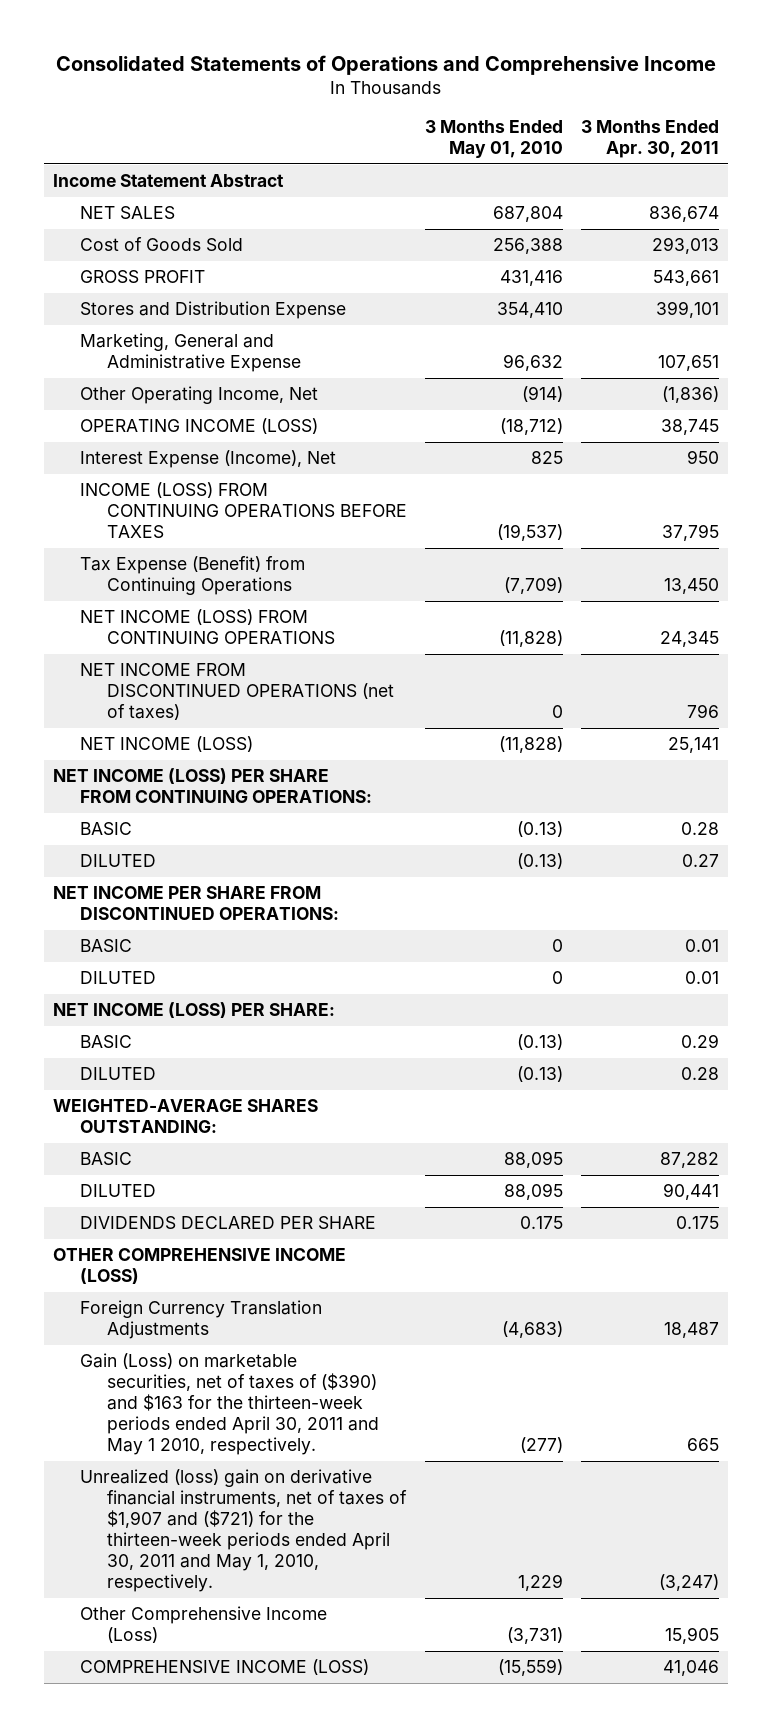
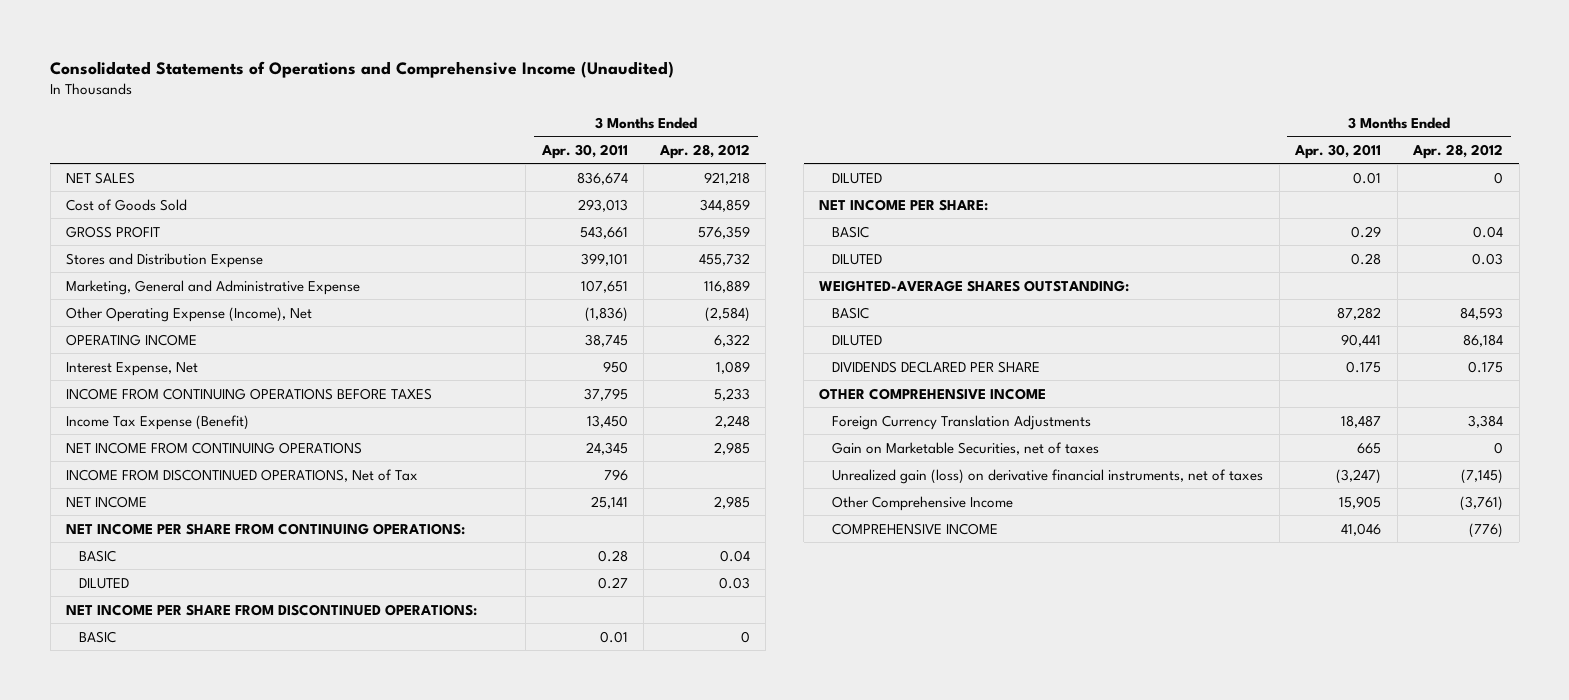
[56,54,717,75] Consolidated Statements of Operations and Comprehensive Income -> [50,60,675,78] Consolidated Statements of Operations and Comprehensive Income (Unaudited)
[425,120,564,159] 3 Months Ended May 01, 2010 -> none
none -> [658,143,750,159] Apr. 28, 2012
[52,174,284,188] Income Statement Abstract -> none
[79,386,318,405] Other Operating Income, Net -> [66,306,313,322] Other Operating Expense (Income), Net
[79,418,318,435] OPERATING INCOME (LOSS) -> [66,333,198,346] OPERATING INCOME
[79,450,336,469] Interest Expense (Income), Net -> [66,361,199,376] Interest Expense, Net
[79,482,408,539] INCOME (LOSS) FROM CONTINUING OPERATIONS BEFORE TAXES -> [66,387,433,400] INCOME FROM CONTINUING OPERATIONS BEFORE TAXES
[79,556,305,596] Tax Expense (Benefit) from Continuing Operations -> [66,414,250,430] Income Tax Expense (Benefit)
[79,609,336,645] NET INCOME (LOSS) FROM CONTINUING OPERATIONS -> [66,441,363,454] NET INCOME FROM CONTINUING OPERATIONS
[79,663,395,721] NET INCOME FROM DISCONTINUED OPERATIONS (net of taxes) -> [66,468,419,482] INCOME FROM DISCONTINUED OPERATIONS, Net of Tax
[79,736,253,753] NET INCOME (LOSS) -> [66,495,148,508] NET INCOME
[52,768,372,804] NET INCOME (LOSS) PER SHARE FROM CONTINUING OPERATIONS: -> [66,522,466,535] NET INCOME PER SHARE FROM CONTINUING OPERATIONS:
[52,1002,335,1019] NET INCOME (LOSS) PER SHARE: -> [819,198,989,211] NET INCOME PER SHARE:
[52,1248,346,1285] OTHER COMPREHENSIVE INCOME (LOSS) -> [819,387,1047,400] OTHER COMPREHENSIVE INCOME
[79,1353,380,1456] Gain (Loss) on marketable securities, net of taxes of ($390) and $163 for the thirteen-week periods ended April 30, 2011 and May 1 2010, respectively. -> [832,441,1100,455] Gain on Marketable Securities, net of taxes
[79,1469,408,1592] Unrealized (loss) gain on derivative financial instruments, net of taxes of $1,907 and ($721) for the thirteen-week periods ended April 30, 2011 and May 1, 2010, respectively. -> [832,468,1264,484] Unrealized gain (loss) on derivative financial instruments, net of taxes
[79,1606,327,1644] Other Comprehensive Income (Loss) -> [832,495,1014,511] Other Comprehensive Income
[79,1659,369,1676] COMPREHENSIVE INCOME (LOSS) -> [832,522,999,535] COMPREHENSIVE INCOME

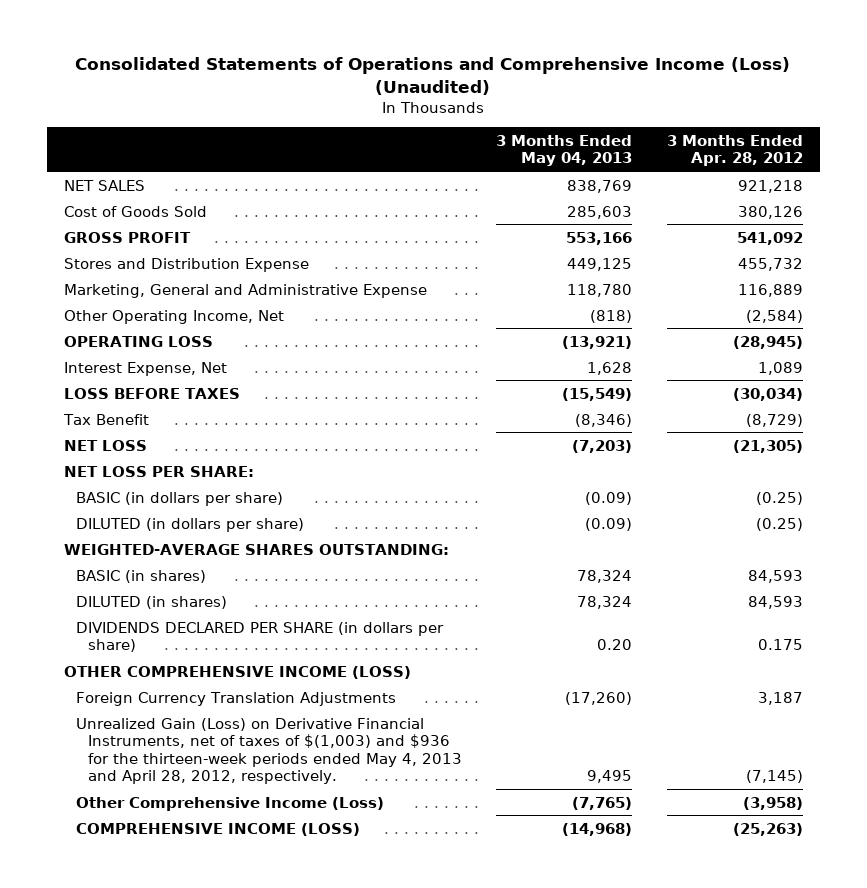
[50,60,675,78] Consolidated Statements of Operations and Comprehensive Income (Unaudited) -> [75,56,791,95] Consolidated Statements of Operations and Comprehensive Income (Loss) (Unaudited)
[540,143,628,159] Apr. 30, 2011 -> none
none -> [496,134,633,167] 3 Months Ended May 04, 2013
[699,198,750,212] 344,859 -> [737,205,803,219] 380,126
[697,225,750,239] 576,359 -> [736,231,803,245] 541,092
[66,306,313,322] Other Operating Expense (Income), Net -> [64,309,285,324] Other Operating Income, Net
[66,333,198,346] OPERATING INCOME -> [64,335,214,347] OPERATING LOSS
[713,333,750,347] 6,322 -> [732,335,803,349] (28,945)
[66,441,363,454] NET INCOME FROM CONTINUING OPERATIONS -> none
[66,468,419,482] INCOME FROM DISCONTINUED OPERATIONS, Net of Tax -> none
[66,522,466,535] NET INCOME PER SHARE FROM CONTINUING OPERATIONS: -> none
[79,549,117,562] BASIC -> none
[79,577,130,589] DILUTED -> none
[66,603,478,616] NET INCOME PER SHARE FROM DISCONTINUED OPERATIONS: -> none
[79,630,117,643] BASIC -> none
[832,172,883,184] DILUTED -> none
[66,387,433,400] INCOME FROM CONTINUING OPERATIONS BEFORE TAXES -> [64,387,241,399] LOSS BEFORE TAXES
[713,387,750,401] 5,233 -> [732,387,803,401] (30,034)
[66,414,250,430] Income Tax Expense (Benefit) -> [63,413,150,425] Tax Benefit
[714,414,750,428] 2,248 -> [745,413,803,427] (8,729)
[66,495,148,508] NET INCOME -> [64,439,148,451] NET LOSS
[713,495,750,509] 2,985 -> [732,439,803,453] (21,305)
[819,198,989,211] NET INCOME PER SHARE: -> [64,465,255,477] NET LOSS PER SHARE:
[832,225,870,238] BASIC -> [76,491,284,506] BASIC (in dollars per share)
[1473,225,1504,238] 0.04 -> [755,491,803,505] (0.25)
[832,253,883,265] DILUTED -> [76,517,305,532] DILUTED (in dollars per share)
[1472,252,1504,265] 0.03 -> [755,517,803,531] (0.25)
[832,441,1100,455] Gain on Marketable Securities, net of taxes -> none
[832,306,870,319] BASIC -> [76,569,207,583] BASIC (in shares)
[832,334,883,346] DILUTED -> [76,595,228,609] DILUTED (in shares)
[1463,333,1504,347] 86,184 -> [747,595,803,609] 84,593
[832,360,1041,373] DIVIDENDS DECLARED PER SHARE -> [76,621,445,653] DIVIDENDS DECLARED PER SHARE (in dollars per share)
[819,387,1047,400] OTHER COMPREHENSIVE INCOME -> [64,665,412,679] OTHER COMPREHENSIVE INCOME (LOSS)
[1468,414,1504,428] 3,384 -> [757,691,803,705] 3,187
[832,468,1264,484] Unrealized gain (loss) on derivative financial instruments, net of taxes -> [76,717,463,785] Unrealized Gain (Loss) on Derivative Financial Instruments, net of taxes of $(1,003) and $936 for the thirteen-week periods ended May 4, 2013 and April 28, 2012, respectively.
[832,495,1014,511] Other Comprehensive Income -> [76,796,385,811] Other Comprehensive Income (Loss)
[1460,495,1504,511] (3,761) -> [742,796,803,810] (3,958)
[832,522,999,535] COMPREHENSIVE INCOME -> [76,822,361,836] COMPREHENSIVE INCOME (LOSS)
[1469,522,1504,538] (776) -> [732,822,803,836] (25,263)

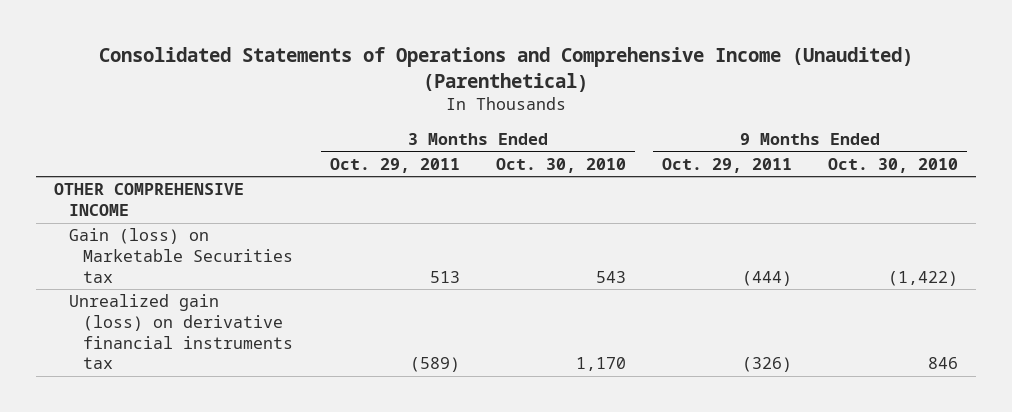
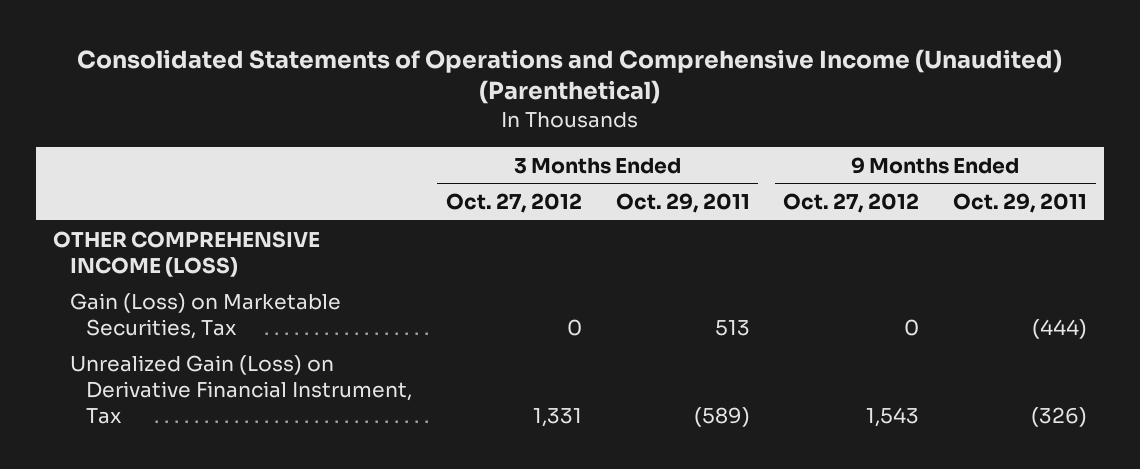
[495,157,626,173] Oct. 30, 2010 -> none
[827,157,958,173] Oct. 30, 2010 -> none
none -> [445,192,582,213] Oct. 27, 2012
none -> [783,192,920,213] Oct. 27, 2012
[54,183,245,217] OTHER COMPREHENSIVE INCOME -> [53,230,321,277] OTHER COMPREHENSIVE INCOME (LOSS)
[68,228,294,283] Gain (loss) on Marketable Securities tax -> [69,292,341,339] Gain (Loss) on Marketable Securities, Tax
[68,294,294,370] Unrealized gain (loss) on derivative financial instruments tax -> [69,354,413,424] Unrealized Gain (Loss) on Derivative Financial Instrument, Tax

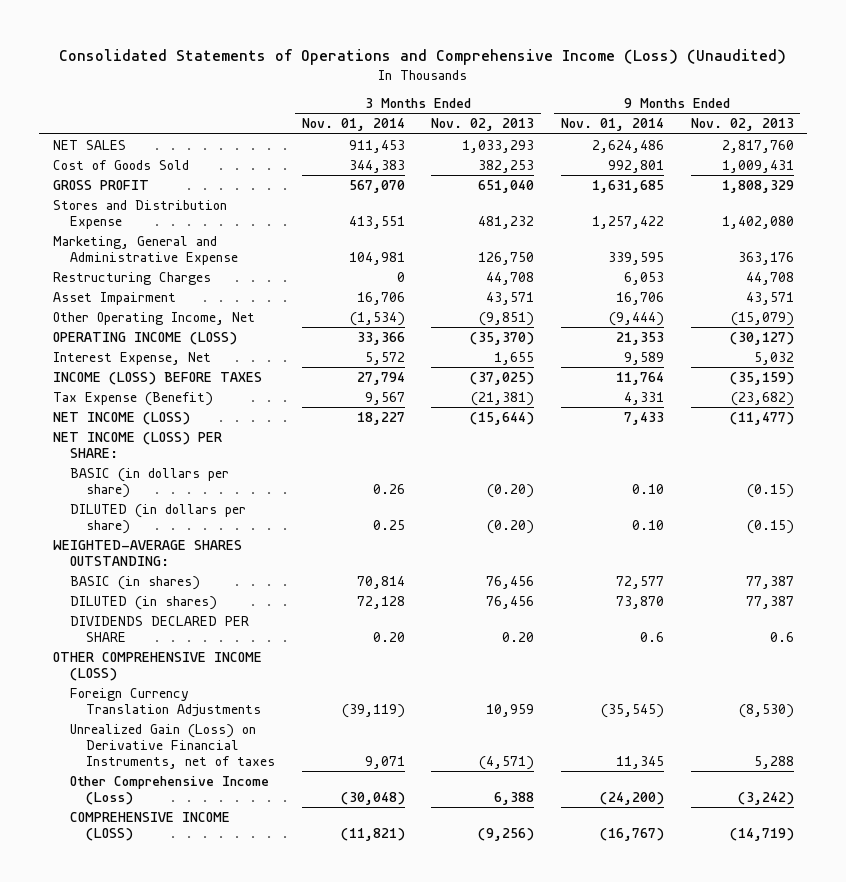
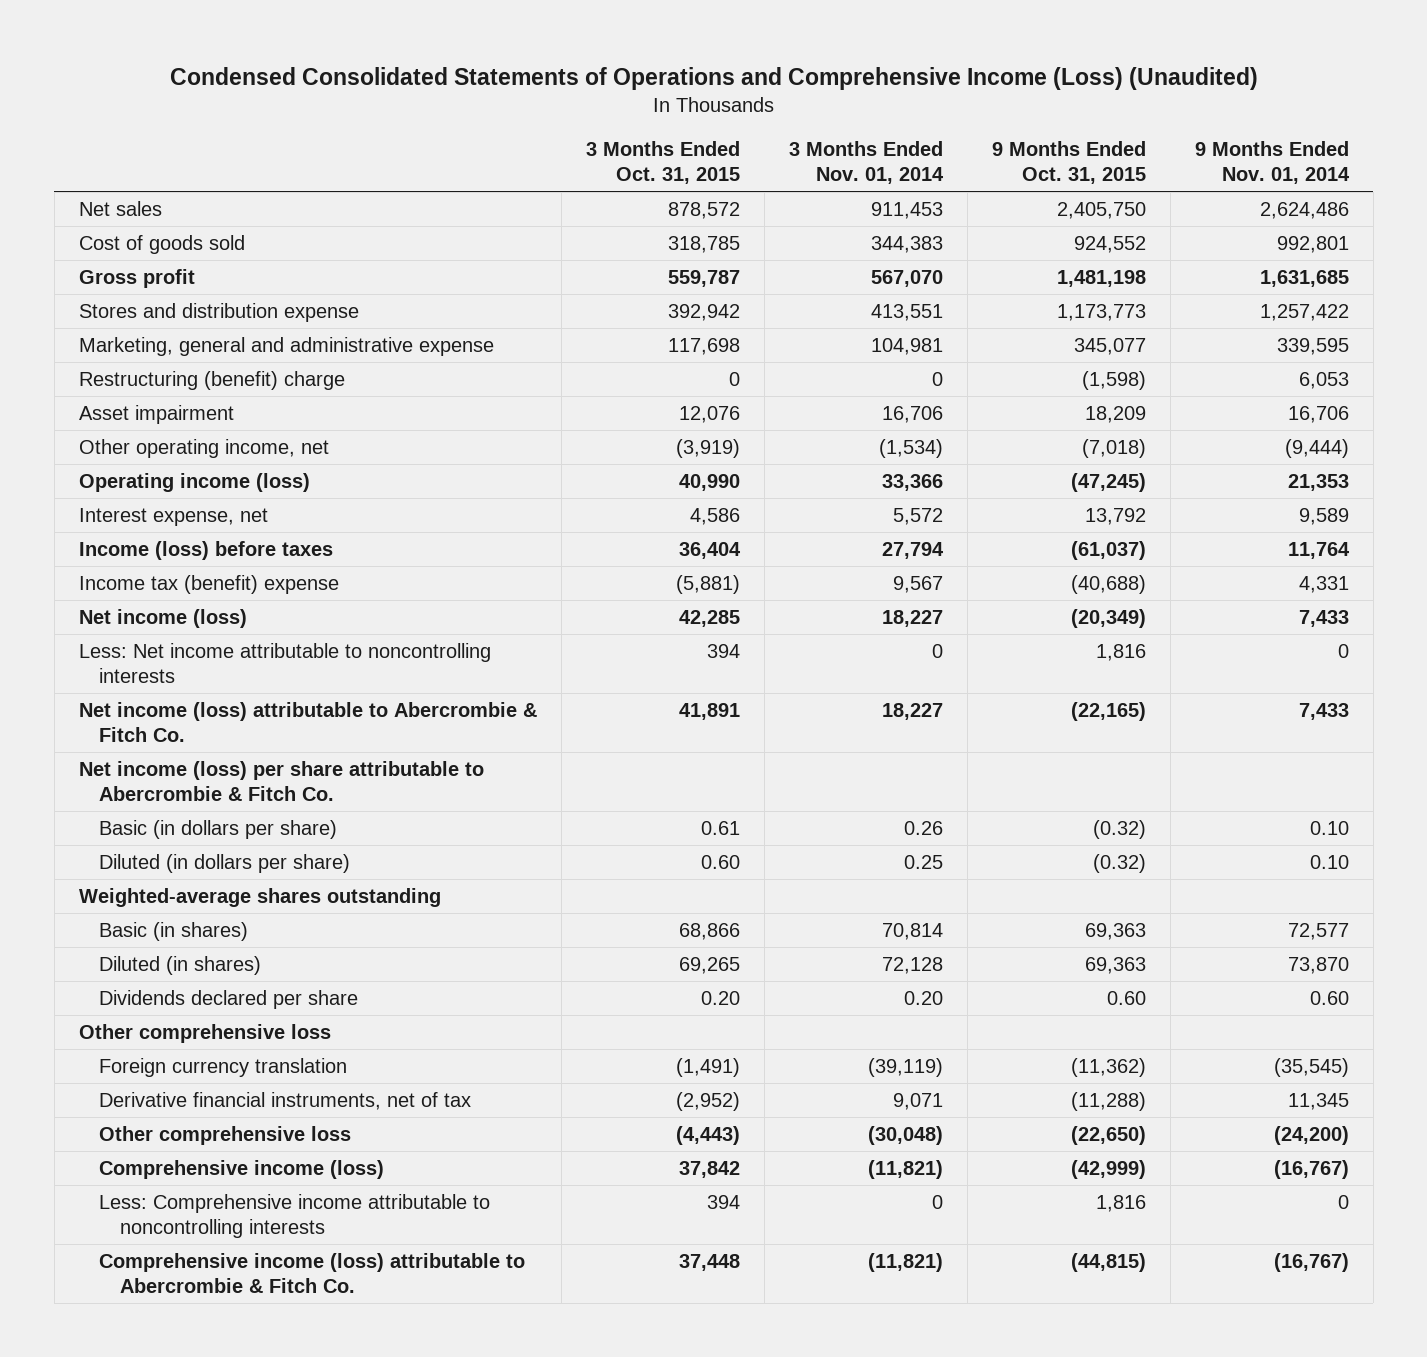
[59,48,787,65] Consolidated Statements of Operations and Comprehensive Income (Loss) (Unaudited) -> [169,67,1258,91] Condensed Consolidated Statements of Operations and Comprehensive Income (Loss) (Unaudited)
[431,118,535,132] Nov. 02, 2013 -> none
[690,118,794,132] Nov. 02, 2013 -> none
none -> [585,140,740,184] 3 Months Ended Oct. 31, 2015
none -> [991,140,1146,184] 9 Months Ended Oct. 31, 2015
[52,139,126,150] NET SALES -> [78,200,162,216] Net sales
[52,159,189,170] Cost of Goods Sold -> [78,234,245,254] Cost of goods sold
[52,179,149,190] GROSS PROFIT -> [78,268,195,288] Gross profit
[52,199,227,229] Stores and Distribution Expense -> [78,302,359,322] Stores and distribution expense
[52,235,238,265] Marketing, General and Administrative Expense -> [78,336,494,356] Marketing, general and administrative expense
[52,271,211,285] Restructuring Charges -> [78,370,345,390] Restructuring (benefit) charge
[52,291,176,305] Asset Impairment -> [78,404,234,424] Asset impairment
[52,311,255,325] Other Operating Income, Net -> [78,438,329,458] Other operating income, net
[52,331,237,345] OPERATING INCOME (LOSS) -> [78,472,310,492] Operating income (loss)
[52,351,211,365] Interest Expense, Net -> [78,507,268,526] Interest expense, net
[52,371,262,385] INCOME (LOSS) BEFORE TAXES -> [78,540,333,560] Income (loss) before taxes
[52,391,213,406] Tax Expense (Benefit) -> [78,574,339,594] Income tax (benefit) expense
[52,411,190,425] NET INCOME (LOSS) -> [78,608,247,628] Net income (loss)
none -> [78,642,491,683] Less: Net income attributable to noncontrolling interests
none -> [78,701,537,742] Net income (loss) attributable to Abercrombie & Fitch Co.
[52,431,222,458] NET INCOME (LOSS) PER SHARE: -> [78,760,484,801] Net income (loss) per share attributable to Abercrombie & Fitch Co.
[69,467,229,498] BASIC (in dollars per share) -> [99,819,338,839] Basic (in dollars per share)
[69,503,246,534] DILUTED (in dollars per share) -> [99,853,351,873] Diluted (in dollars per share)
[52,539,242,566] WEIGHTED-AVERAGE SHARES OUTSTANDING: -> [78,887,441,907] Weighted-average shares outstanding
[69,575,200,590] BASIC (in shares) -> [99,921,249,941] Basic (in shares)
[69,595,217,610] DILUTED (in shares) -> [99,955,262,975] Diluted (in shares)
[69,615,249,642] DIVIDENDS DECLARED PER SHARE -> [99,989,359,1009] Dividends declared per share
[640,631,665,642] 0.6 -> [1309,990,1349,1005] 0.60
[52,651,262,681] OTHER COMPREHENSIVE INCOME (LOSS) -> [78,1023,331,1043] Other comprehensive loss
[69,687,262,717] Foreign Currency Translation Adjustments -> [99,1057,348,1077] Foreign currency translation
[69,723,276,769] Unrealized Gain (Loss) on Derivative Financial Instruments, net of taxes -> [99,1091,472,1110] Derivative financial instruments, net of tax
[69,775,269,805] Other Comprehensive Income (Loss) -> [99,1125,352,1145] Other comprehensive loss
[69,811,230,841] COMPREHENSIVE INCOME (LOSS) -> [99,1159,385,1179] Comprehensive income (loss)
none -> [99,1193,491,1238] Less: Comprehensive income attributable to noncontrolling interests
none -> [99,1252,526,1293] Comprehensive income (loss) attributable to Abercrombie & Fitch Co.

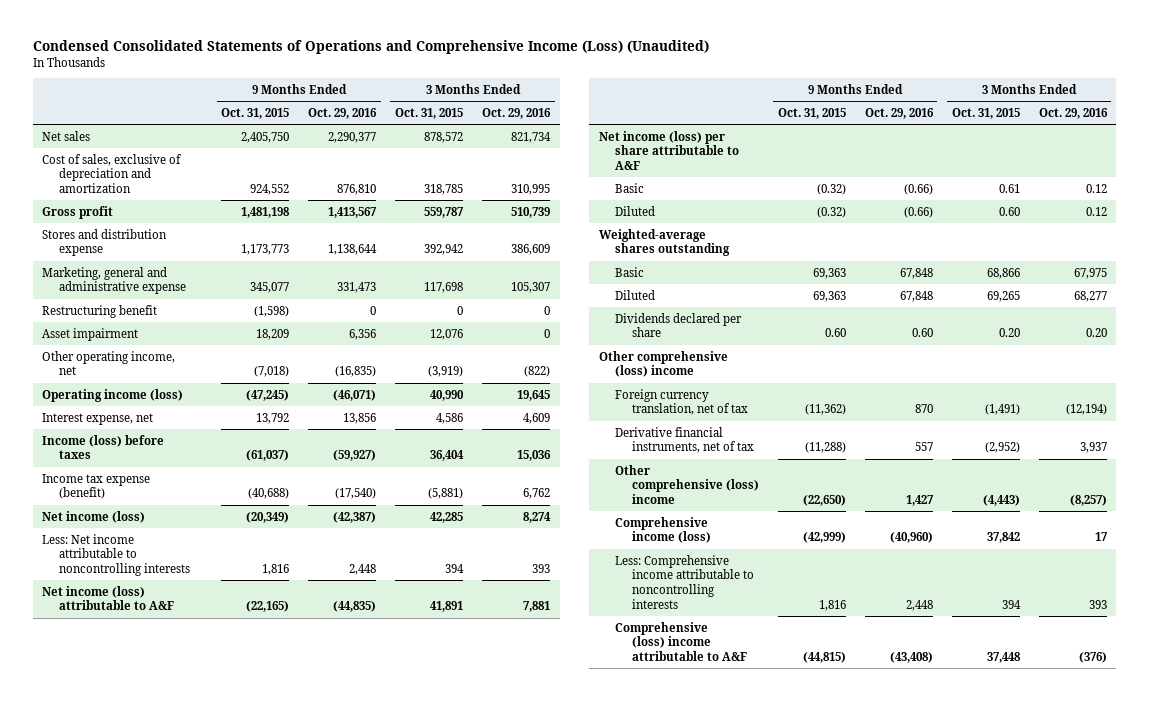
[788,140,944,184] 3 Months Ended Nov. 01, 2014 -> none
[1194,140,1350,184] 9 Months Ended Nov. 01, 2014 -> none
none -> [308,107,378,119] Oct. 29, 2016
none -> [482,107,552,119] Oct. 29, 2016
[78,234,245,254] Cost of goods sold -> [42,153,183,194] Cost of sales, exclusive of depreciation and amortization
[78,370,345,390] Restructuring (benefit) charge -> [42,304,158,318] Restructuring benefit
[78,574,339,594] Income tax (benefit) expense -> [42,473,151,500] Income tax expense (benefit)
[78,701,537,742] Net income (loss) attributable to Abercrombie & Fitch Co. -> [42,585,174,611] Net income (loss) attributable to A&F
[78,760,484,801] Net income (loss) per share attributable to Abercrombie & Fitch Co. -> [598,130,740,171] Net income (loss) per share attributable to A&F
[99,819,338,839] Basic (in dollars per share) -> [615,182,645,193] Basic
[99,853,351,873] Diluted (in dollars per share) -> [615,205,656,216] Diluted
[99,921,249,941] Basic (in shares) -> [615,266,645,277] Basic
[99,955,262,975] Diluted (in shares) -> [615,289,656,300] Diluted
[78,1023,331,1043] Other comprehensive loss -> [598,350,728,378] Other comprehensive (loss) income
[99,1057,348,1077] Foreign currency translation -> [615,388,748,416] Foreign currency translation, net of tax
[99,1125,352,1145] Other comprehensive loss -> [615,464,759,505] Other comprehensive (loss) income
[99,1252,526,1293] Comprehensive income (loss) attributable to Abercrombie & Fitch Co. -> [615,621,747,662] Comprehensive (loss) income attributable to A&F

